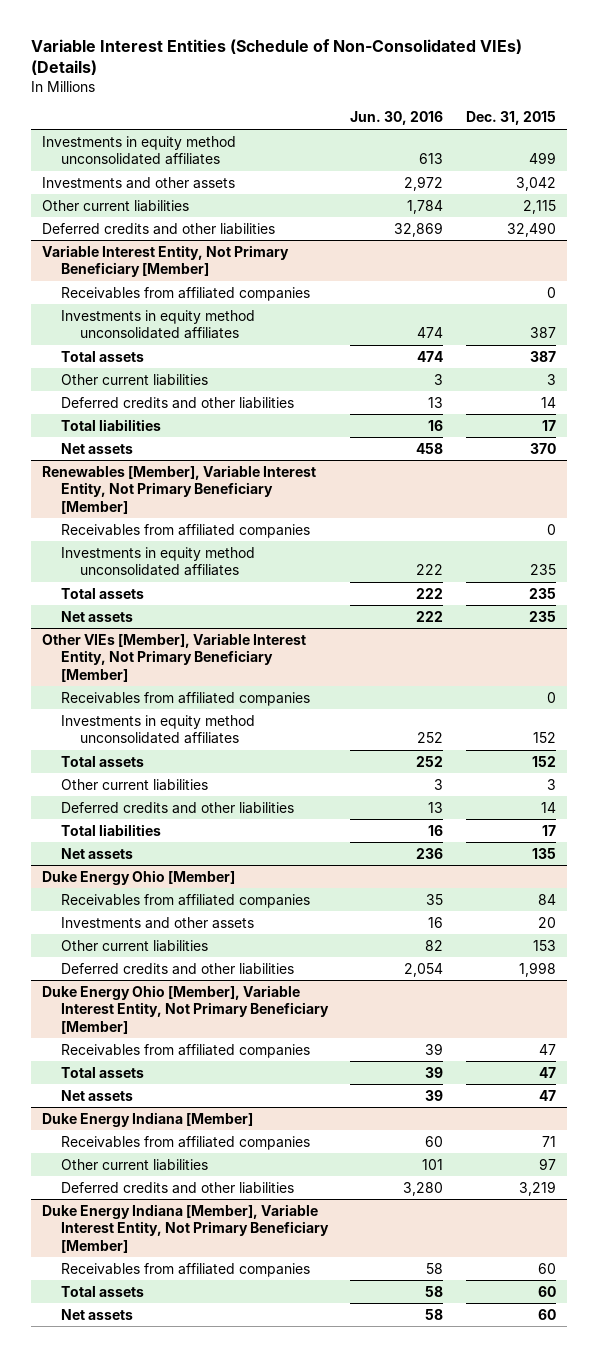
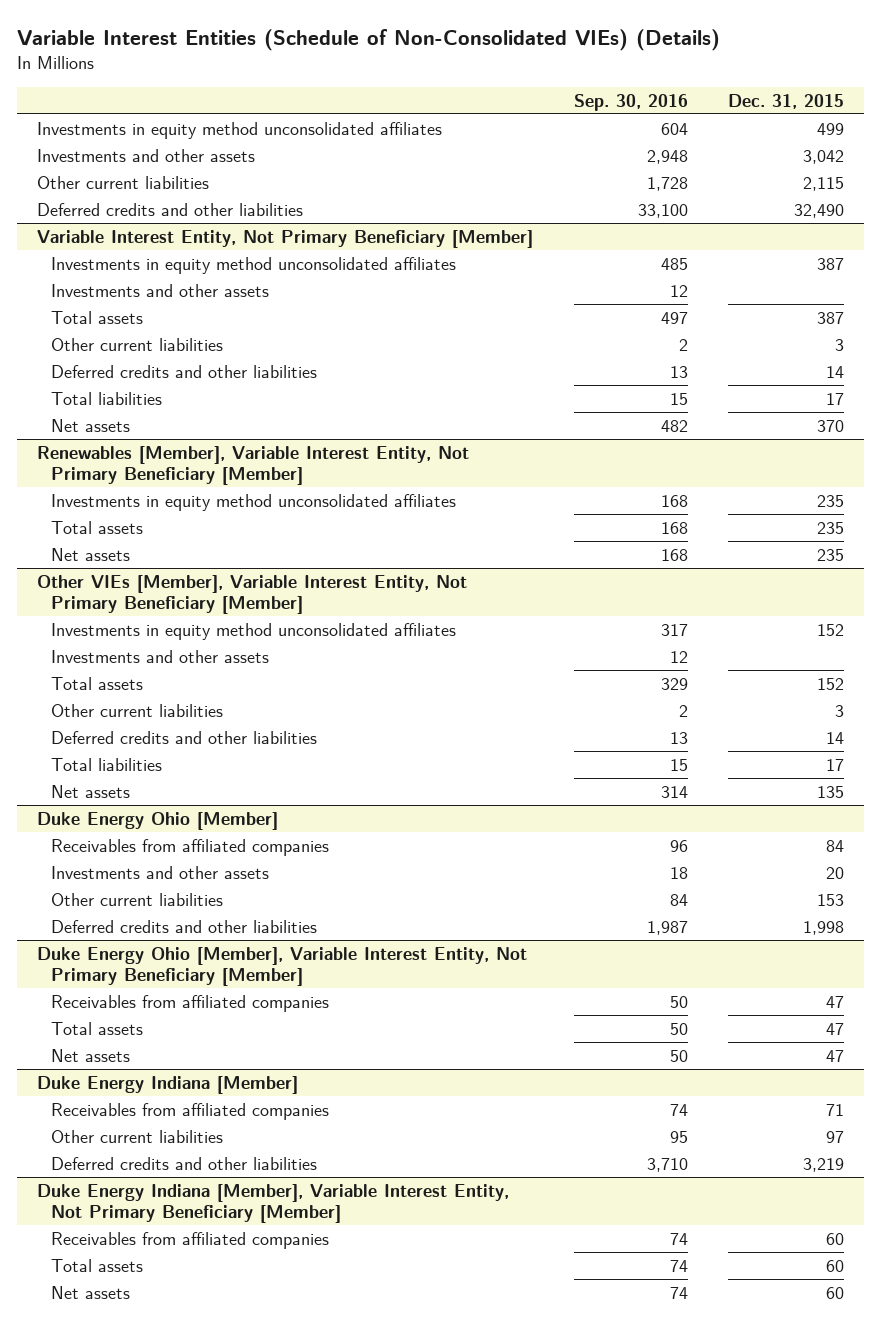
[350,111,444,126] Jun. 30, 2016 -> none
none -> [573,93,688,111] Sep. 30, 2016
[60,286,310,301] Receivables from affiliated companies -> none
none -> [51,283,270,297] Investments and other assets
[60,523,310,538] Receivables from affiliated companies -> none
[60,691,310,706] Receivables from affiliated companies -> none
none -> [51,649,270,663] Investments and other assets

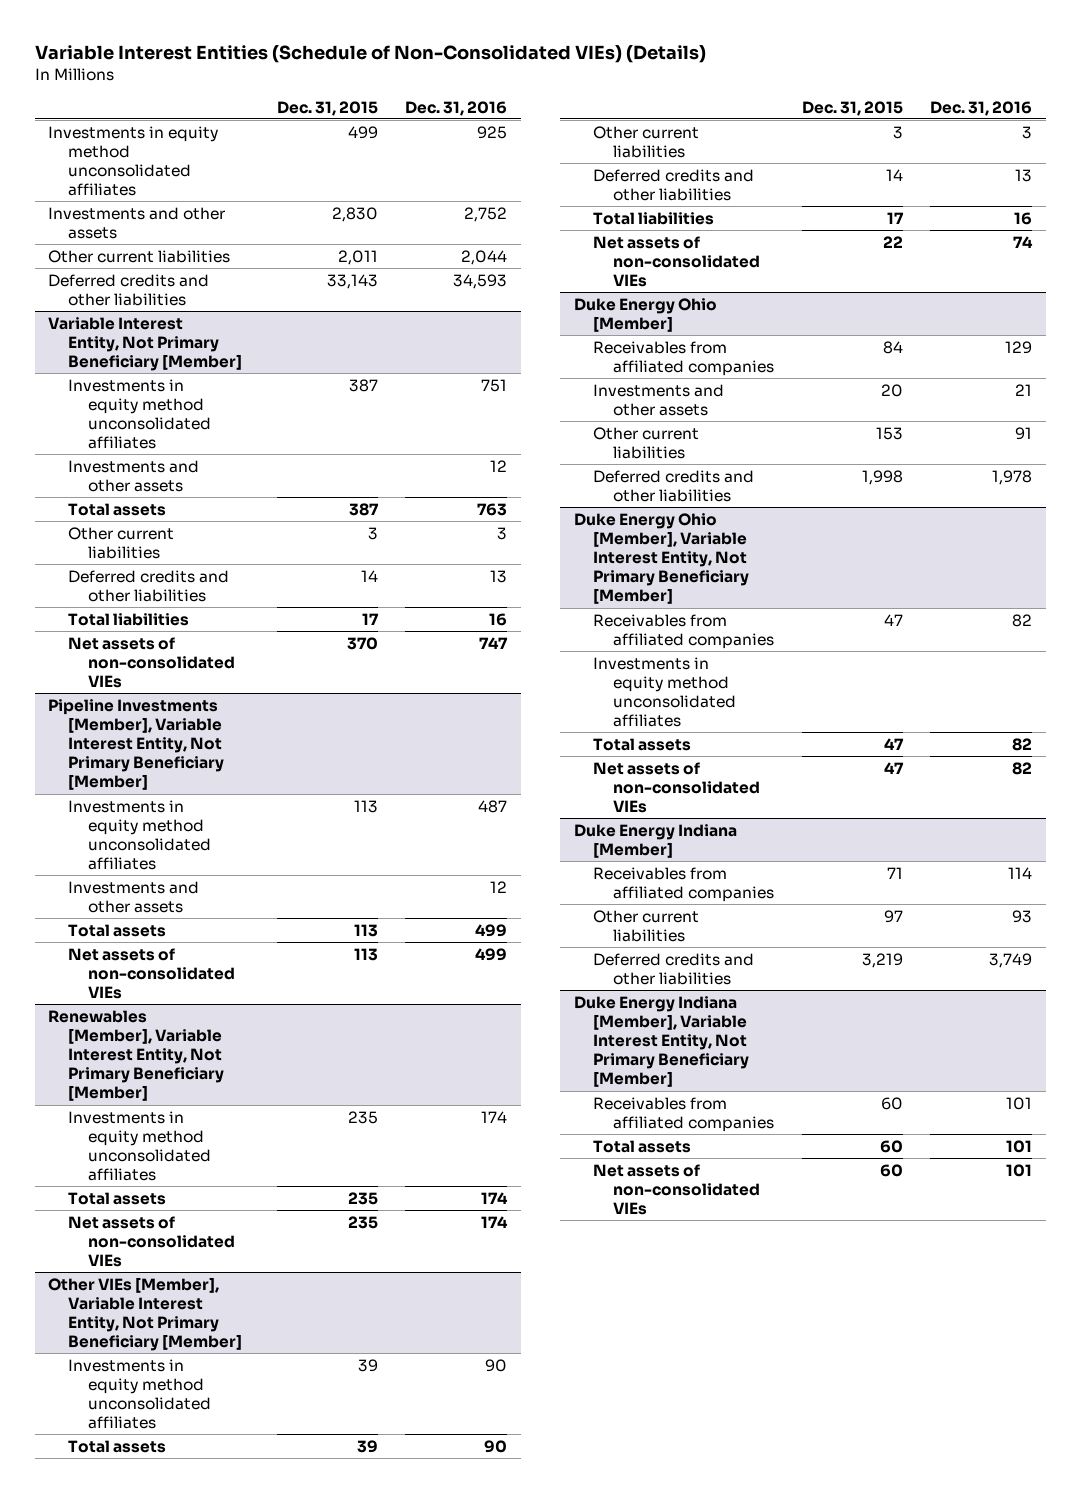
[573,93,688,111] Sep. 30, 2016 -> none
none -> [405,100,508,116] Dec. 31, 2016
[803,149,845,164] 3,042 -> [331,206,378,222] 2,830
[803,176,845,191] 2,115 -> [337,249,378,265] 2,011
[794,203,845,218] 32,490 -> [326,273,378,289] 33,143
[51,418,131,432] Net assets -> [68,636,236,688] Net assets of non-consolidated VIEs
none -> [48,698,225,791] Pipeline Investments [Member], Variable Interest Entity, Not Primary Beneficiary [Member]
none -> [68,799,212,871] Investments in equity method unconsolidated affiliates
none -> [68,880,200,913] Investments and other assets
none -> [68,923,167,937] Total assets
none -> [68,947,236,999] Net assets of non-consolidated VIEs
[51,547,131,561] Net assets -> [68,1215,236,1267] Net assets of non-consolidated VIEs
[51,649,270,663] Investments and other assets -> none
[817,623,845,636] 152 -> [357,1358,378,1372] 39
[817,677,845,690] 152 -> [356,1439,378,1453] 39
[51,784,131,798] Net assets -> [593,235,761,287] Net assets of non-consolidated VIEs
[817,785,845,798] 135 -> [882,235,903,248] 22
none -> [593,656,737,728] Investments in equity method unconsolidated affiliates
[51,1048,131,1062] Net assets -> [593,761,761,813] Net assets of non-consolidated VIEs
[51,1285,131,1299] Net assets -> [593,1163,761,1215] Net assets of non-consolidated VIEs

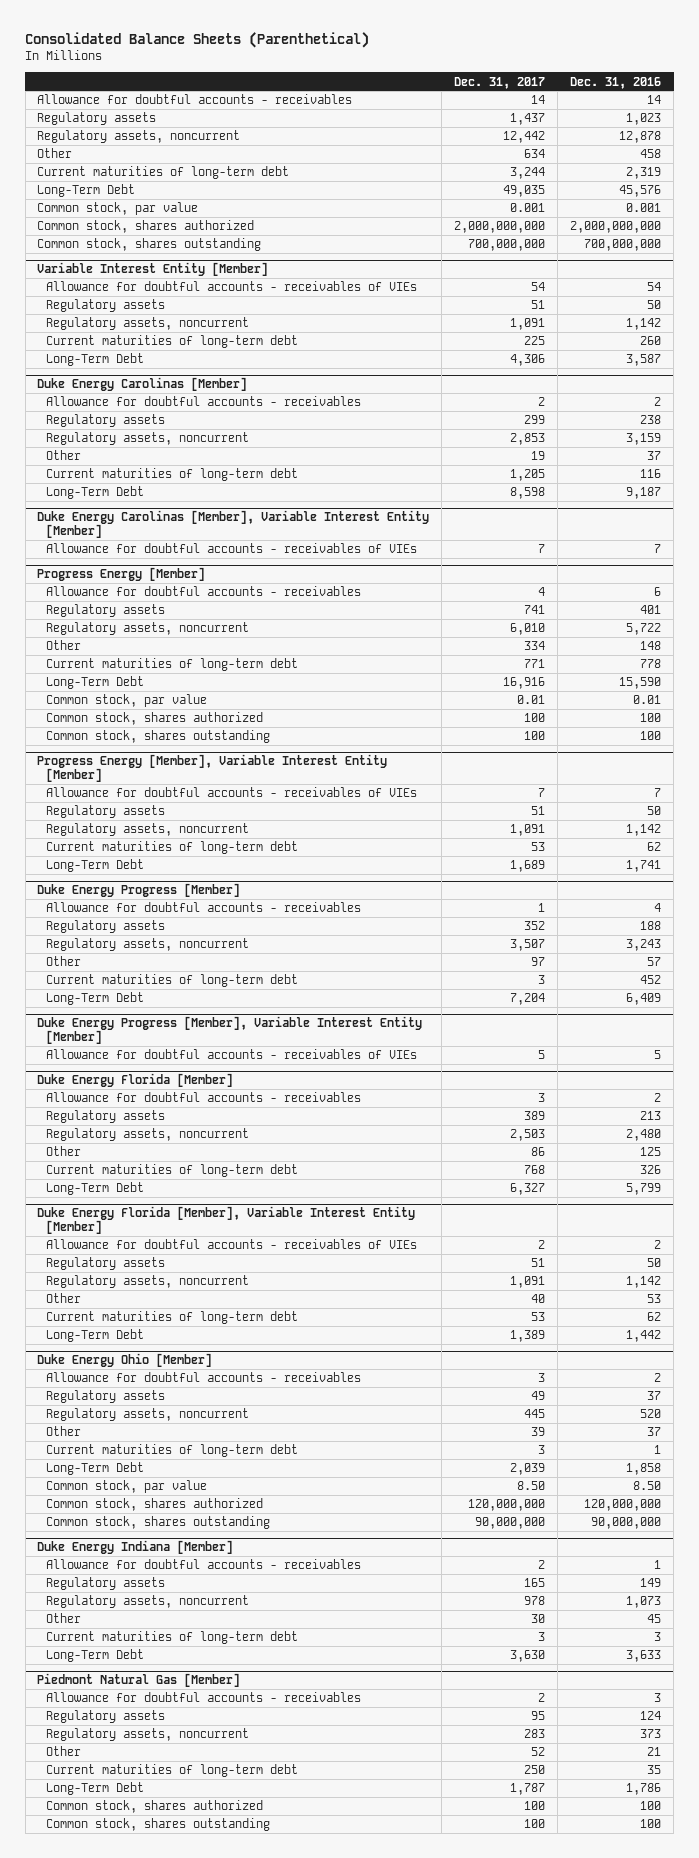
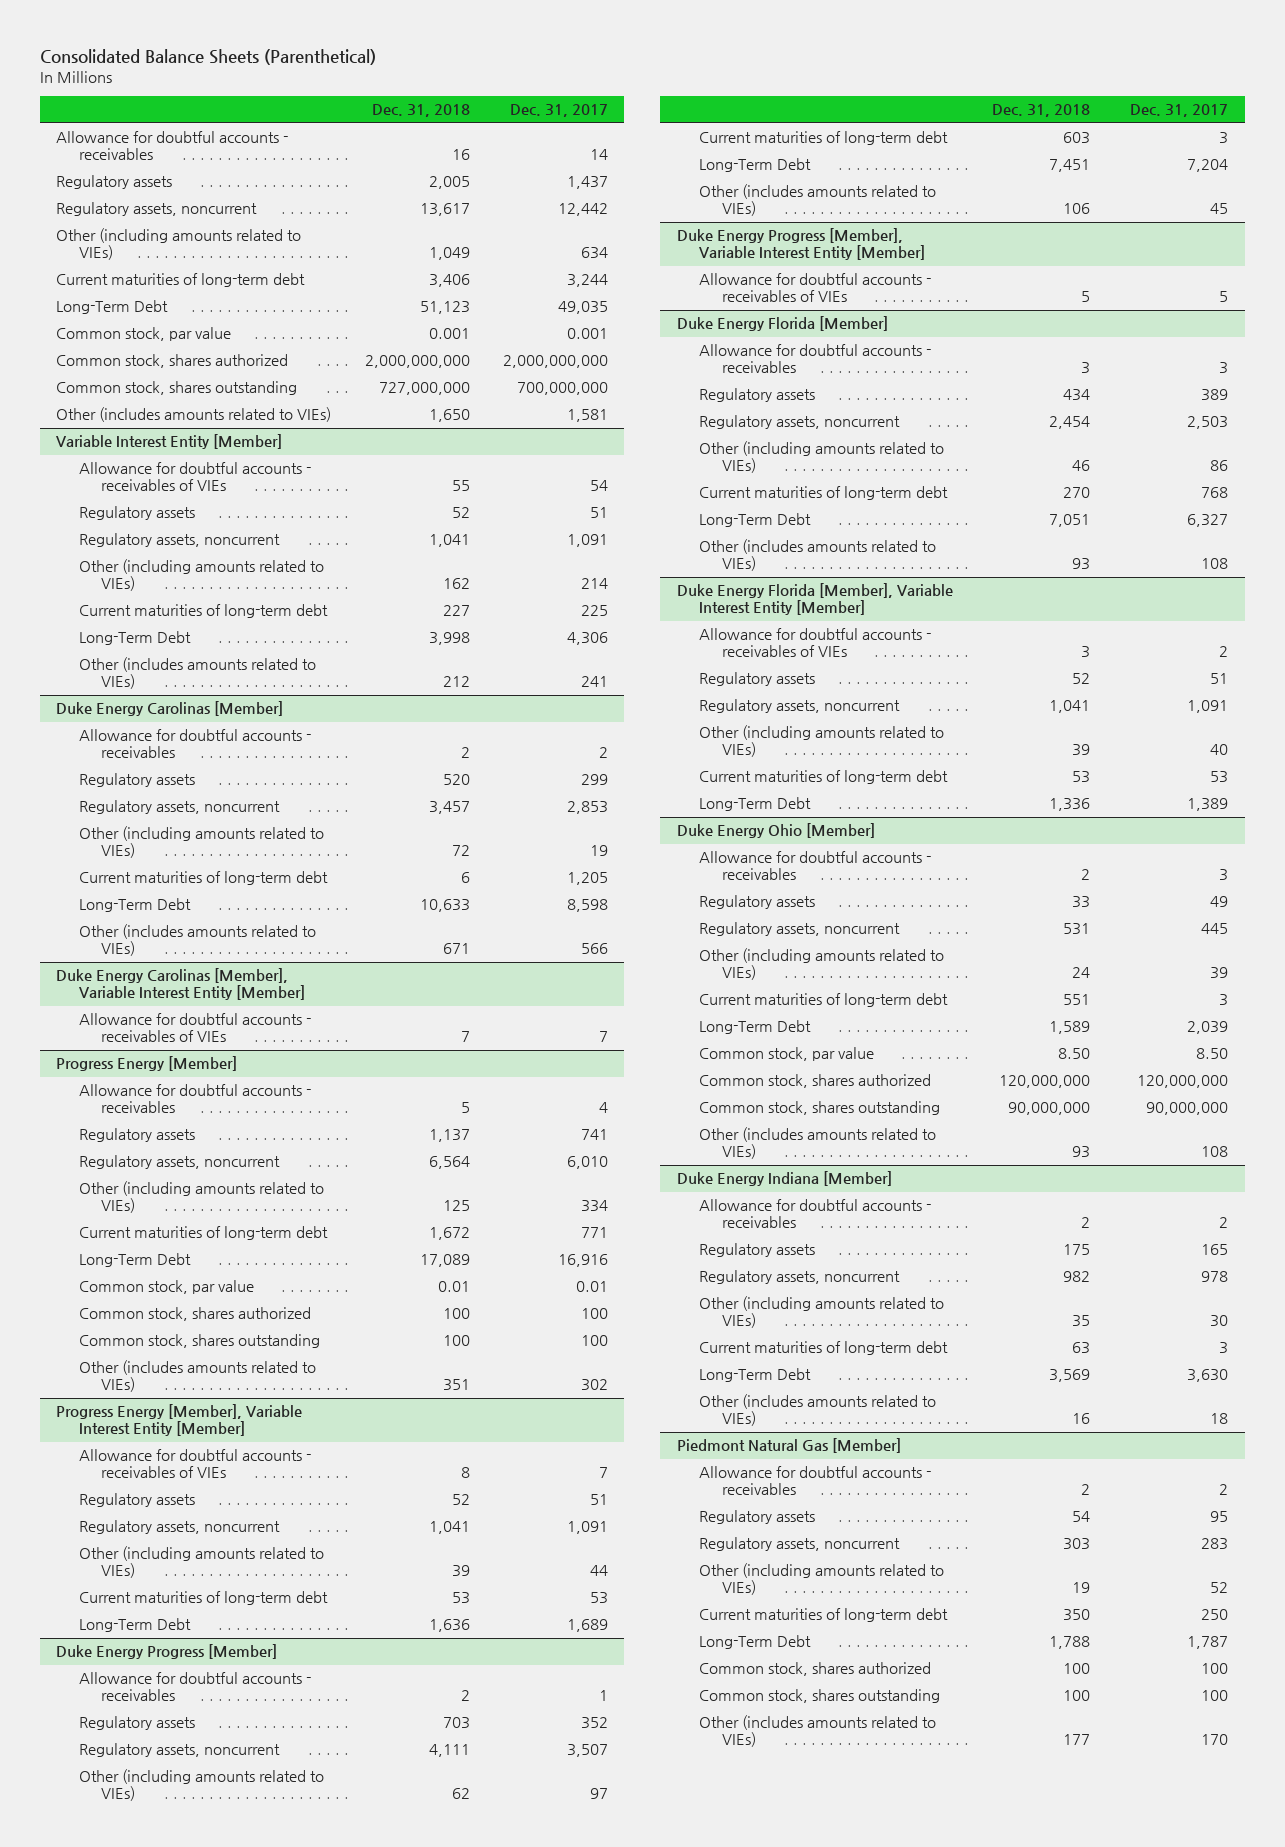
[570,76,662,89] Dec. 31, 2016 -> none
none -> [371,104,470,118] Dec. 31, 2018
[37,148,73,159] Other -> [56,228,302,261] Other (including amounts related to VIEs)
none -> [56,407,332,423] Other (includes amounts related to VIEs)
none -> [78,559,324,592] Other (including amounts related to VIEs)
none -> [78,657,316,690] Other (includes amounts related to VIEs)
[46,450,82,461] Other -> [78,826,324,859] Other (including amounts related to VIEs)
none -> [78,924,316,957] Other (includes amounts related to VIEs)
[46,640,82,651] Other -> [78,1181,324,1214] Other (including amounts related to VIEs)
none -> [78,1360,316,1393] Other (includes amounts related to VIEs)
none -> [78,1546,324,1579] Other (including amounts related to VIEs)
[46,956,82,967] Other -> [78,1769,324,1802] Other (including amounts related to VIEs)
none -> [699,184,937,217] Other (includes amounts related to VIEs)
[46,1146,82,1157] Other -> [699,441,945,474] Other (including amounts related to VIEs)
none -> [699,539,937,572] Other (includes amounts related to VIEs)
[46,1293,82,1304] Other -> [699,725,945,758] Other (including amounts related to VIEs)
[46,1426,82,1437] Other -> [699,948,945,981] Other (including amounts related to VIEs)
none -> [699,1127,937,1160] Other (includes amounts related to VIEs)
[46,1613,82,1624] Other -> [699,1296,945,1329] Other (including amounts related to VIEs)
none -> [699,1394,937,1427] Other (includes amounts related to VIEs)
[46,1746,82,1757] Other -> [699,1563,945,1596] Other (including amounts related to VIEs)
none -> [699,1715,937,1748] Other (includes amounts related to VIEs)

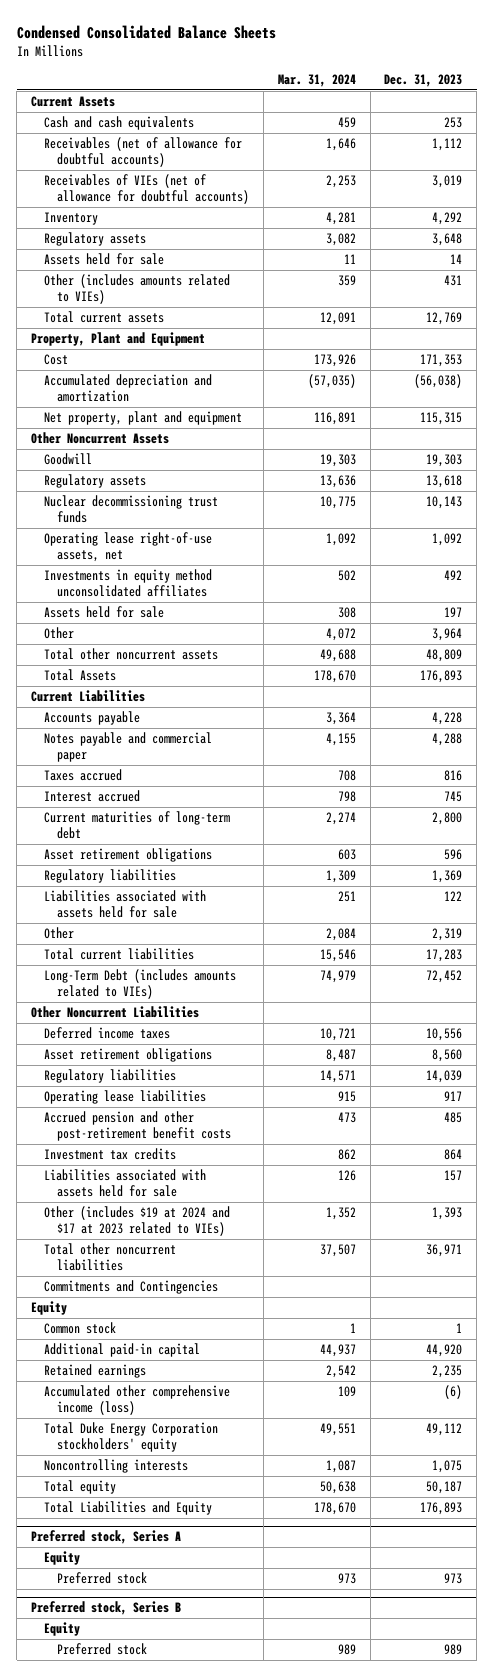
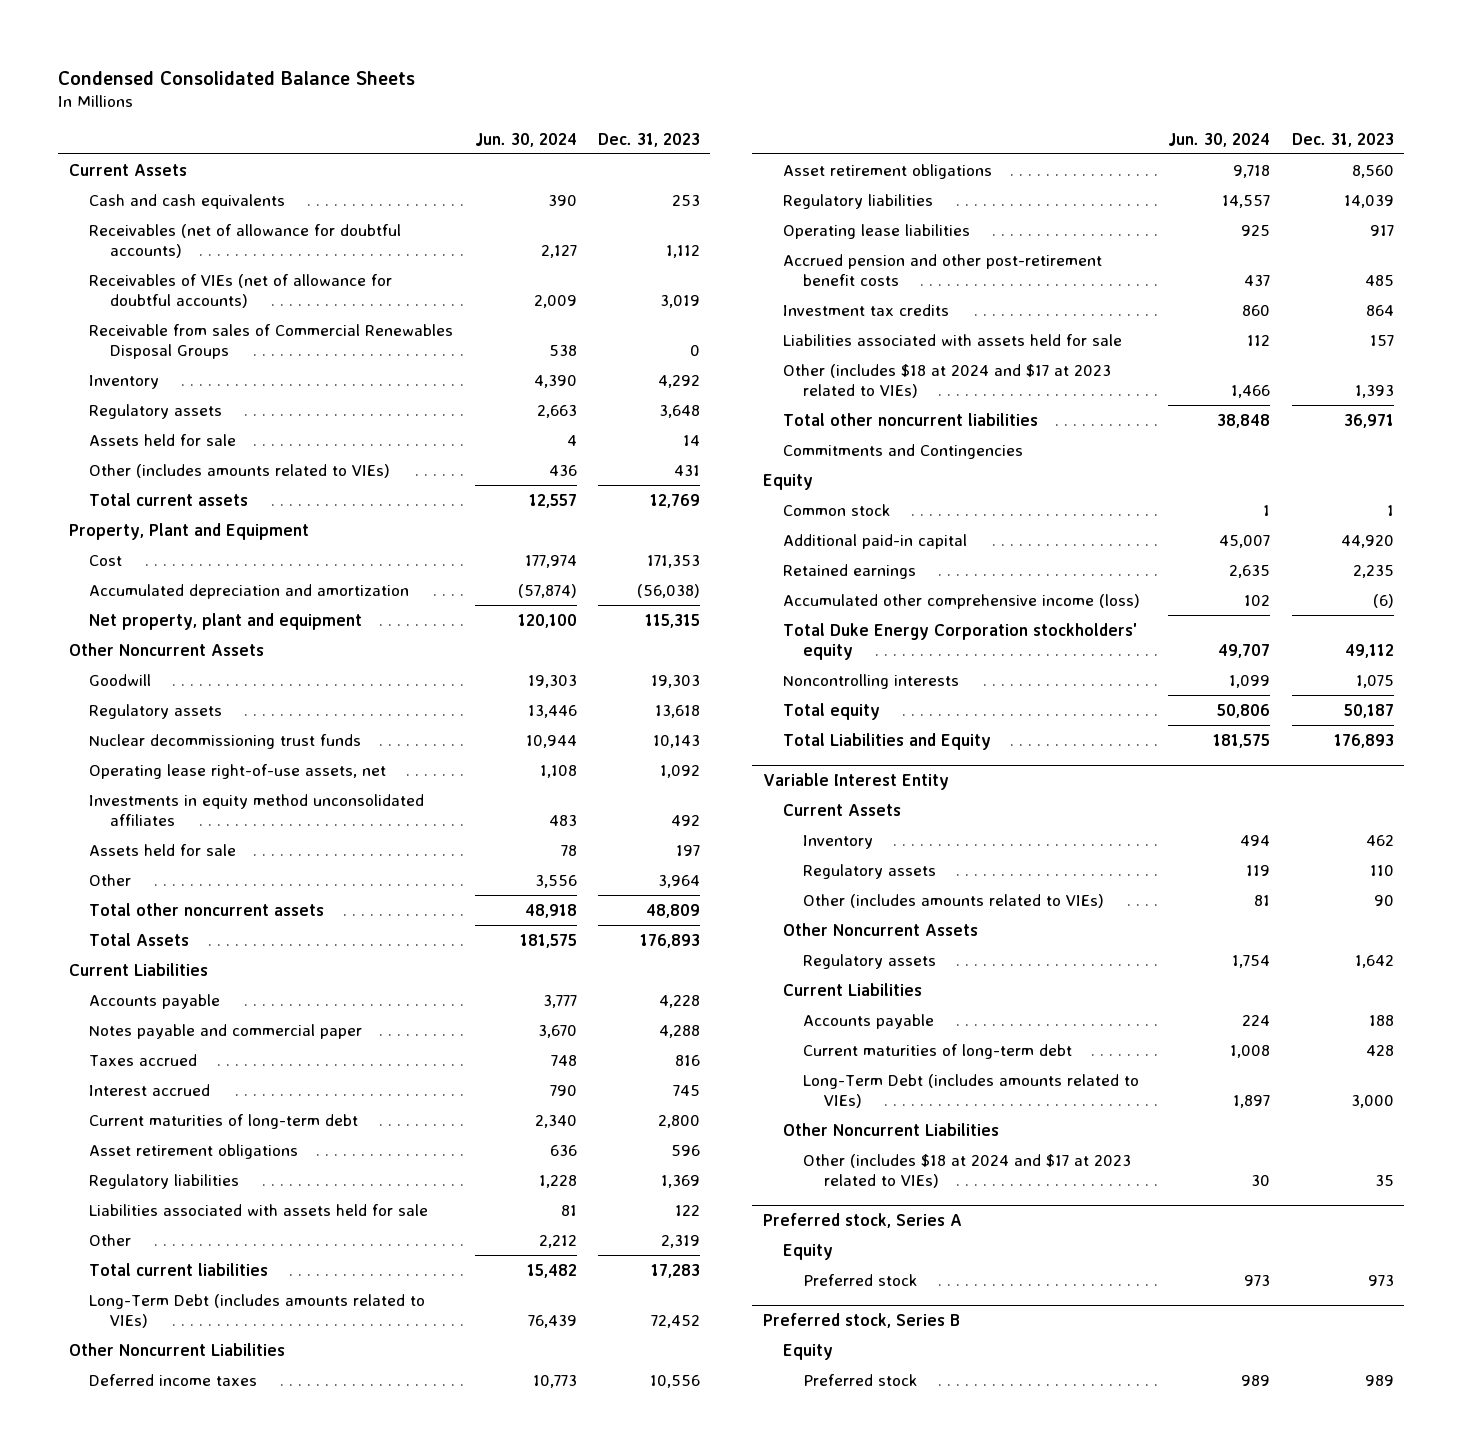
[277,74,356,88] Mar. 31, 2024 -> none
none -> [474,132,577,147] Jun. 30, 2024
none -> [89,323,454,360] Receivable from sales of Commercial Renewables Disposal Groups
[44,1205,231,1237] Other (includes $19 at 2024 and $17 at 2023 related to VIEs) -> [783,363,1112,399] Other (includes $18 at 2024 and $17 at 2023 related to VIEs)
none -> [762,772,949,790] Variable Interest Entity
none -> [783,803,902,816] Current Assets
none -> [803,834,874,849] Inventory
none -> [803,863,937,879] Regulatory assets
none -> [803,893,1105,908] Other (includes amounts related to VIEs)
none -> [783,922,979,936] Other Noncurrent Assets
none -> [803,953,937,969] Regulatory assets
none -> [783,982,923,996] Current Liabilities
none -> [803,1013,935,1029] Accounts payable
none -> [803,1043,1073,1059] Current maturities of long-term debt
none -> [803,1073,1140,1109] Long-Term Debt (includes amounts related to VIEs)
none -> [783,1122,1000,1136] Other Noncurrent Liabilities
none -> [803,1153,1132,1189] Other (includes $18 at 2024 and $17 at 2023 related to VIEs)

